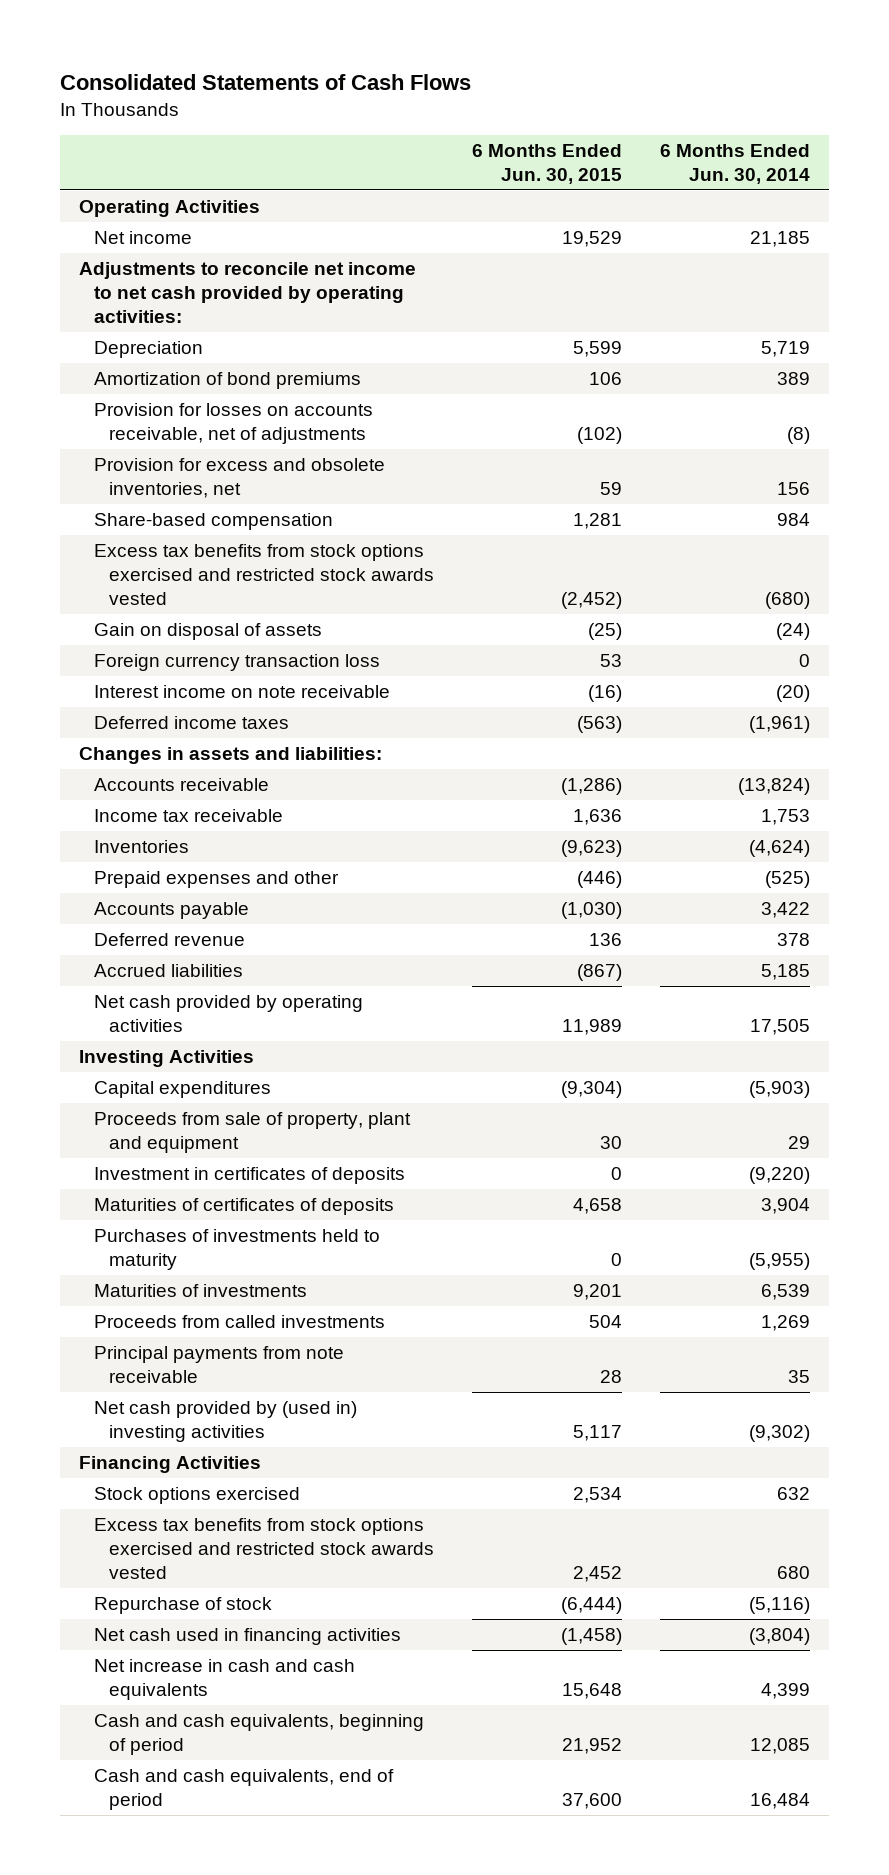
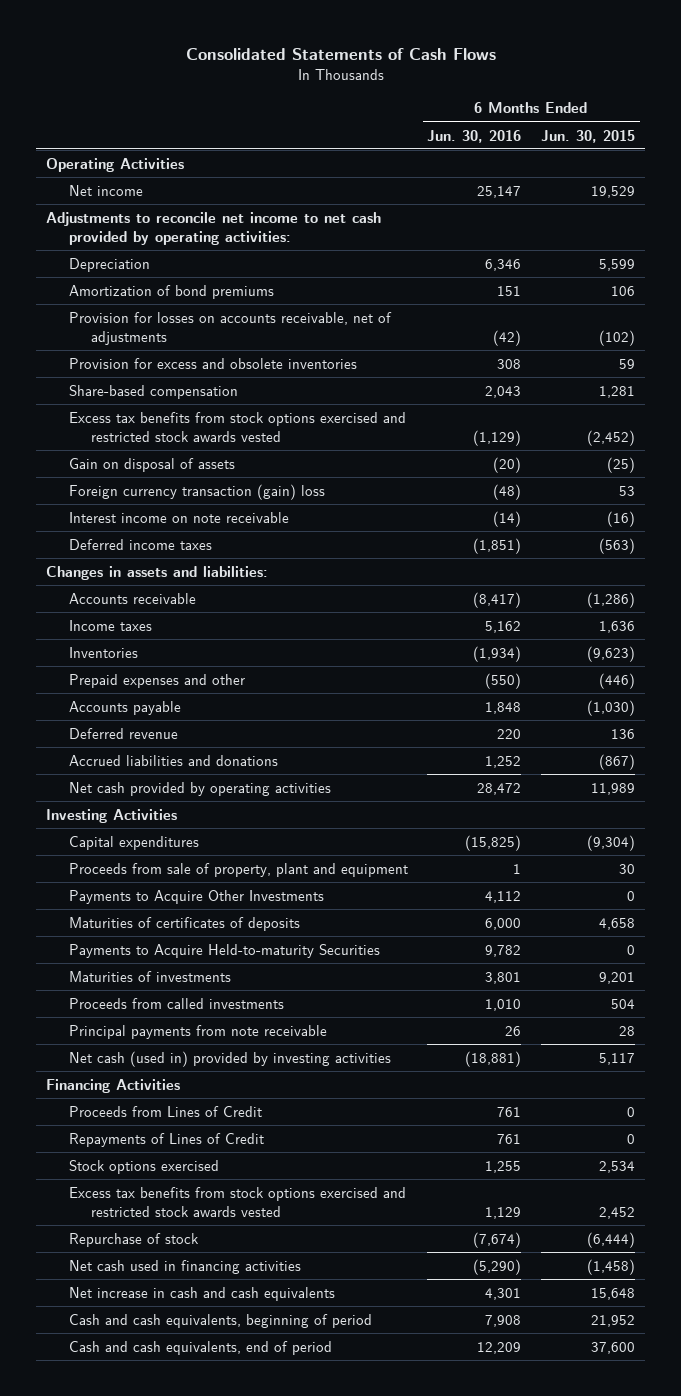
[660,143,811,184] 6 Months Ended Jun. 30, 2014 -> none
none -> [427,129,522,143] Jun. 30, 2016
[94,457,386,498] Provision for excess and obsolete inventories, net -> [68,357,357,369] Provision for excess and obsolete inventories
[94,653,381,671] Foreign currency transaction loss -> [68,483,325,500] Foreign currency transaction (gain) loss
[94,808,284,822] Income tax receivable -> [68,619,152,631] Income taxes
[94,963,244,977] Accrued liabilities -> [68,754,278,766] Accrued liabilities and donations
[94,1166,406,1184] Investment in certificates of deposits -> [68,889,324,904] Payments to Acquire Other Investments
[94,1228,381,1270] Purchases of investments held to maturity -> [68,943,380,958] Payments to Acquire Held-to-maturity Securities
[94,1400,358,1442] Net cash provided by (used in) investing activities -> [68,1050,391,1067] Net cash (used in) provided by investing activities
none -> [68,1105,262,1117] Proceeds from Lines of Credit
none -> [68,1132,264,1147] Repayments of Lines of Credit

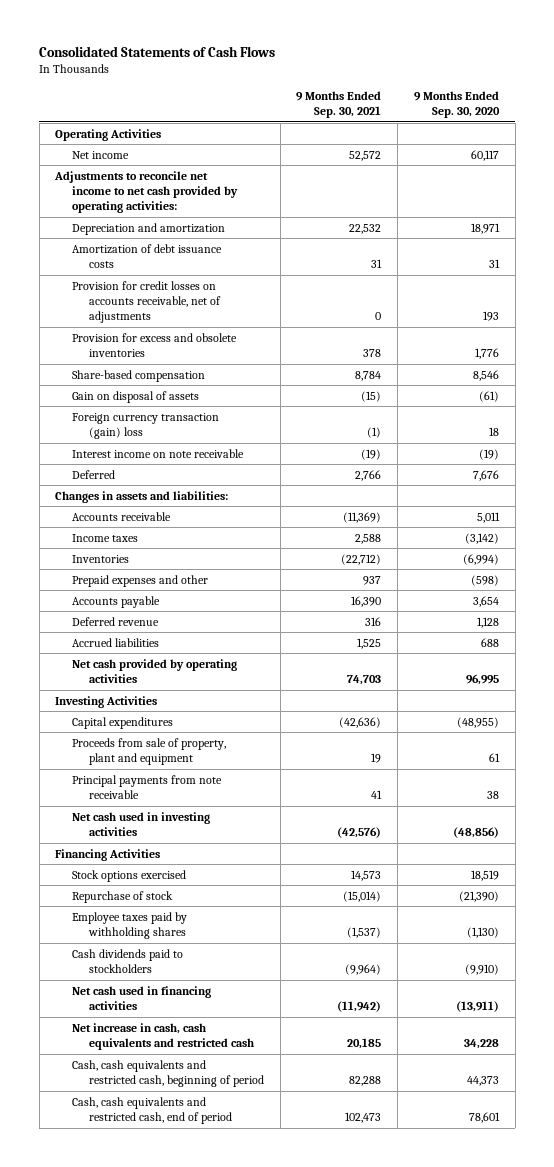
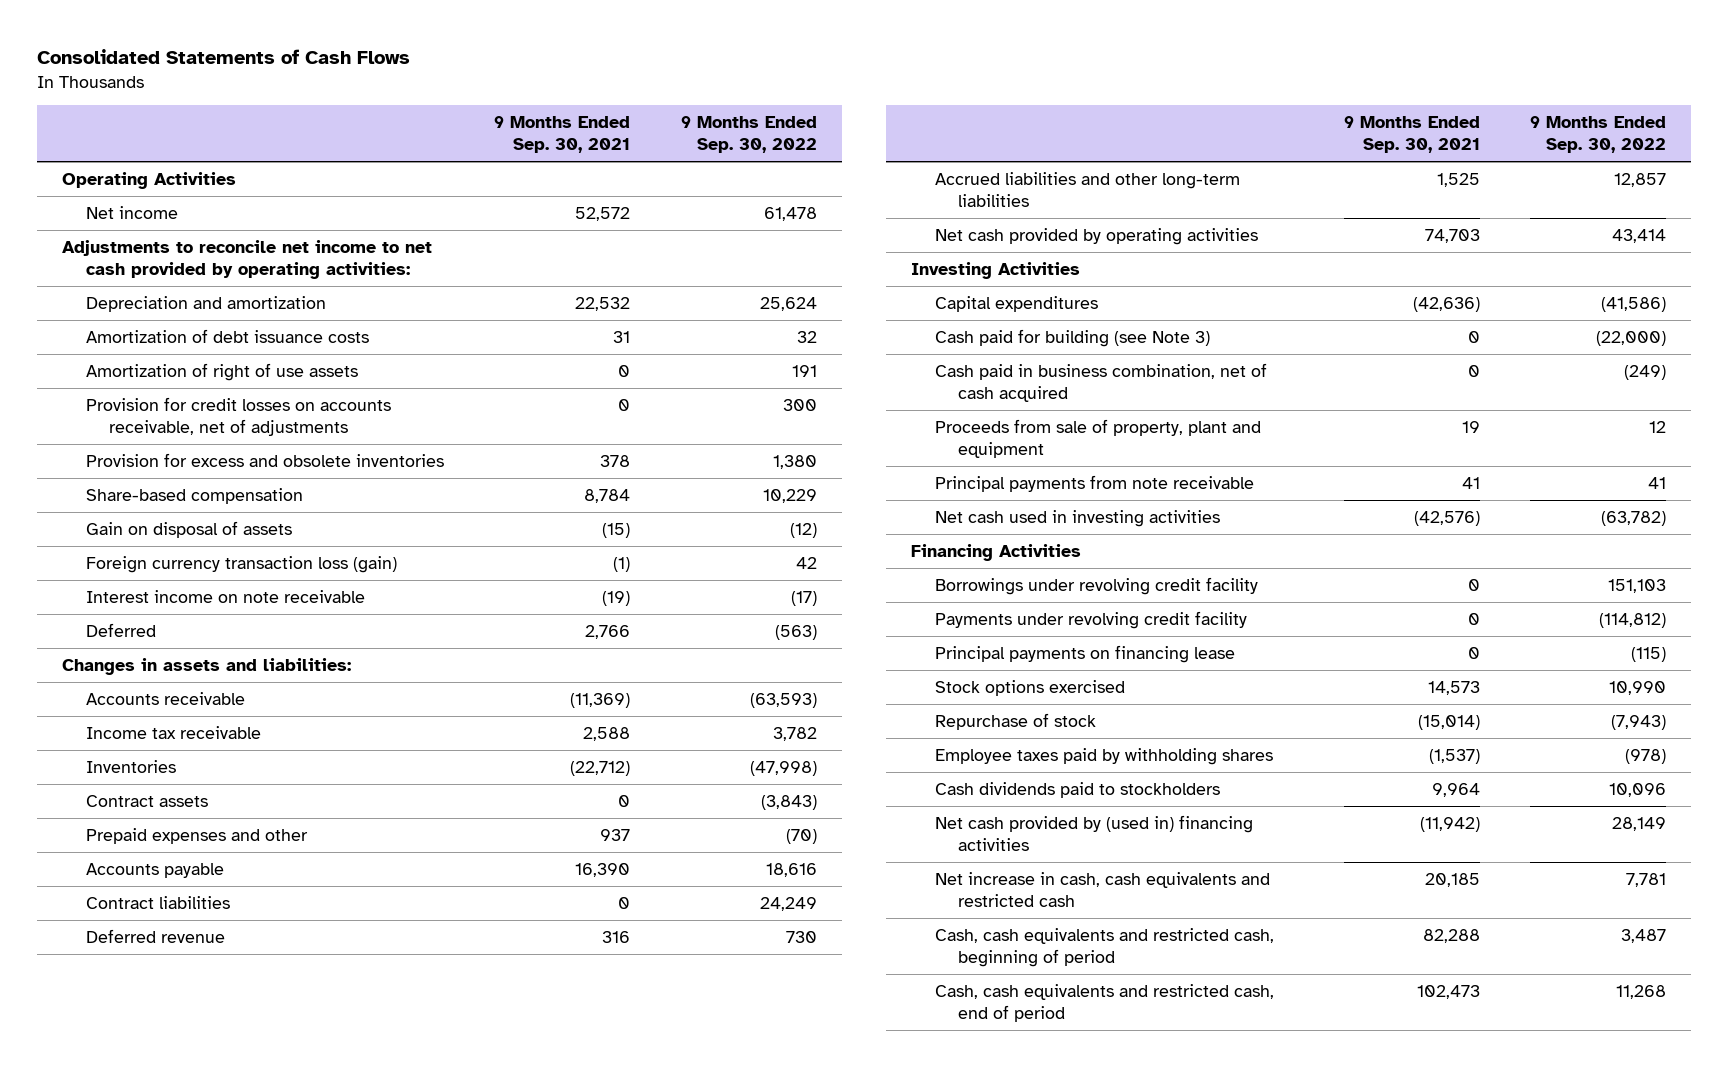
[413,90,500,119] 9 Months Ended Sep. 30, 2020 -> none
none -> [680,116,817,154] 9 Months Ended Sep. 30, 2022
none -> [85,363,358,382] Amortization of right of use assets
[72,412,220,439] Foreign currency transaction (gain) loss -> [85,556,397,574] Foreign currency transaction loss (gain)
[72,533,139,542] Income taxes -> [85,726,261,740] Income tax receivable
none -> [85,795,208,808] Contract assets
none -> [85,896,230,910] Contract liabilities
[72,637,160,647] Accrued liabilities -> [934,172,1240,207] Accrued liabilities and other long-term liabilities
none -> [934,329,1210,348] Cash paid for building (see Note 3)
none -> [934,363,1267,402] Cash paid in business combination, net of cash acquired
none -> [934,577,1258,596] Borrowings under revolving credit facility
none -> [934,611,1247,630] Payments under revolving credit facility
none -> [934,645,1235,664] Principal payments on financing lease
[345,963,382,975] (9,964) -> [1431,783,1480,798] 9,964
[72,985,212,1010] Net cash used in financing activities -> [934,815,1253,851] Net cash provided by (used in) financing activities

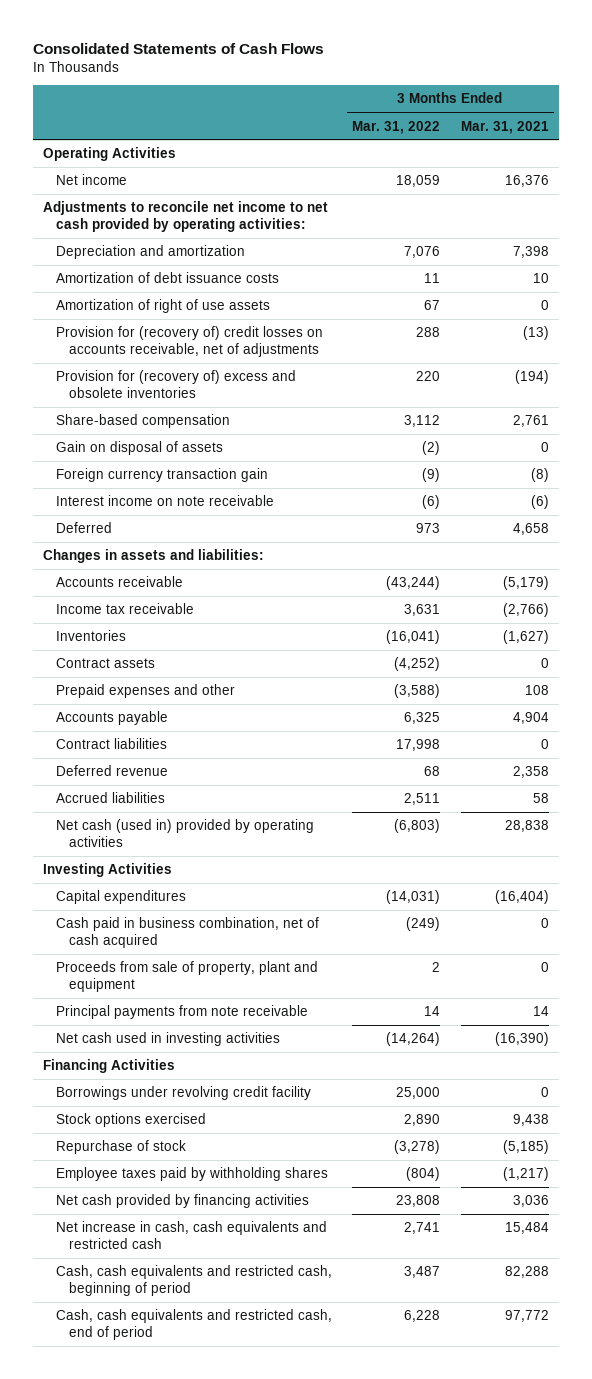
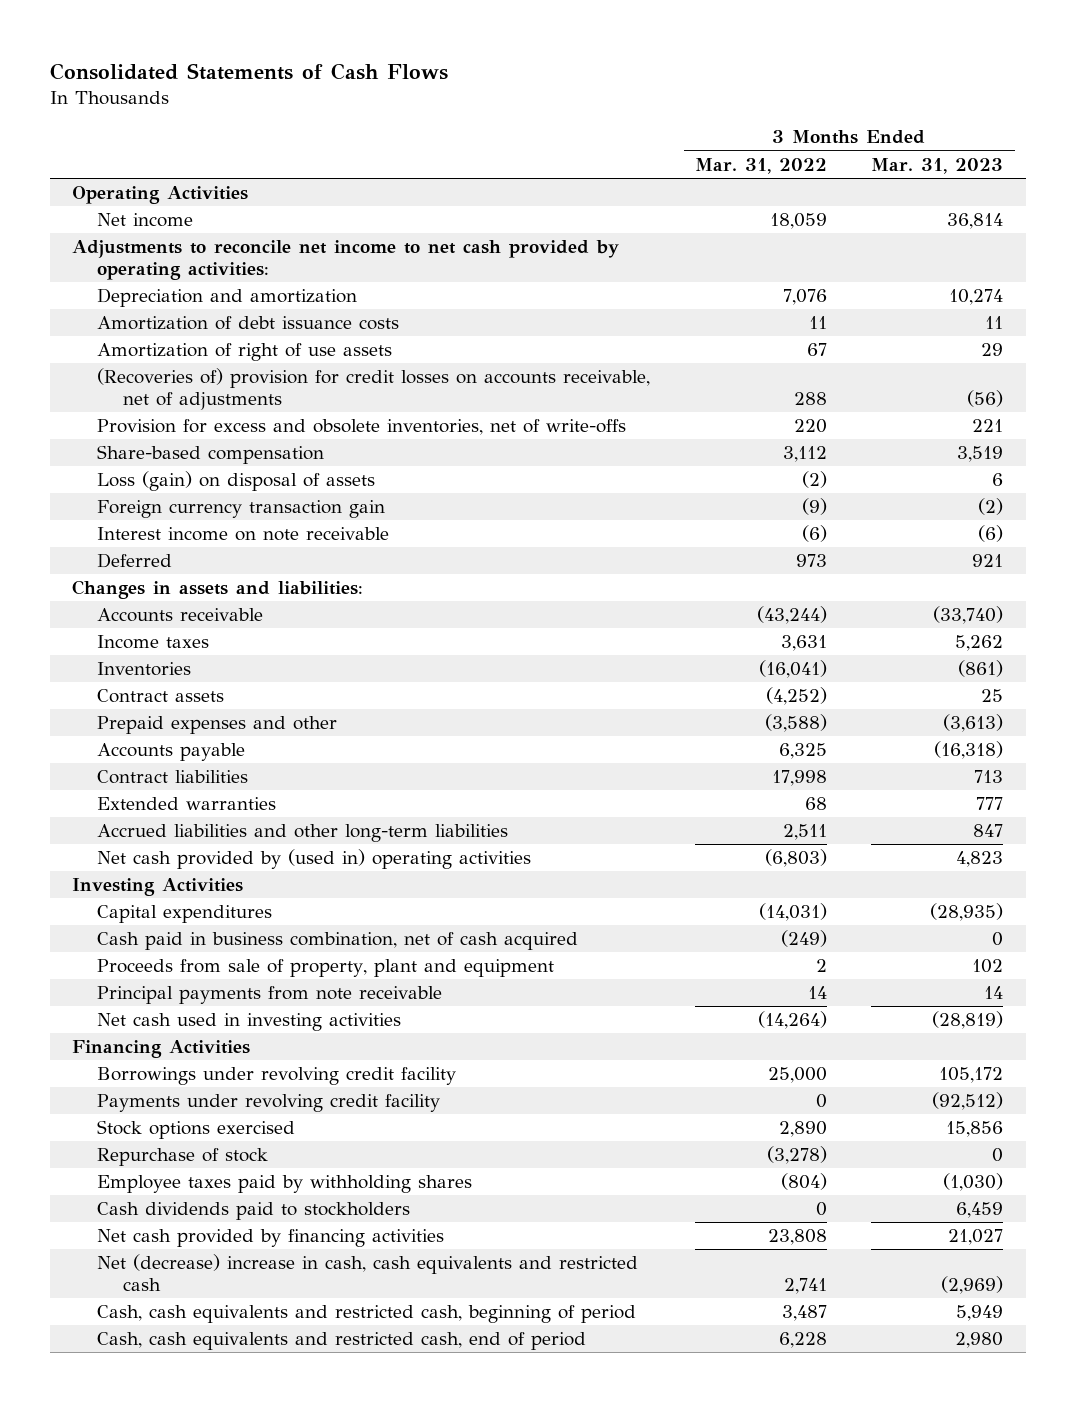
[460,120,549,134] Mar. 31, 2021 -> none
none -> [871,157,1004,174] Mar. 31, 2023
[55,326,323,358] Provision for (recovery of) credit losses on accounts receivable, net of adjustments -> [97,368,651,410] (Recoveries of) provision for credit losses on accounts receivable, net of adjustments
[55,370,296,399] Provision for (recovery of) excess and obsolete inventories -> [97,419,627,436] Provision for excess and obsolete inventories, net of write-offs
[55,441,223,456] Gain on disposal of assets -> [97,471,376,492] Loss (gain) on disposal of assets
[55,603,194,615] Income tax receivable -> [97,635,210,650] Income taxes
[55,765,168,777] Deferred revenue -> [97,797,277,811] Extended warranties
[55,792,165,804] Accrued liabilities -> [97,824,509,843] Accrued liabilities and other long-term liabilities
[55,819,314,848] Net cash (used in) provided by operating activities -> [97,849,532,870] Net cash provided by (used in) operating activities
none -> [97,1094,441,1113] Payments under revolving credit facility
none -> [97,1202,411,1221] Cash dividends paid to stockholders
[55,1221,327,1250] Net increase in cash, cash equivalents and restricted cash -> [97,1254,639,1291] Net (decrease) increase in cash, cash equivalents and restricted cash

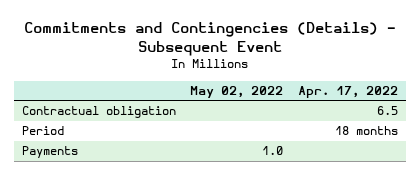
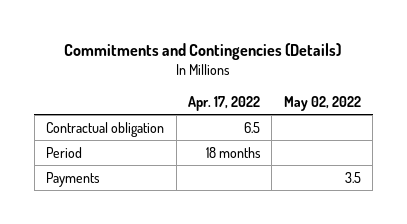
[23,21,396,56] Commitments and Contingencies (Details) - Subsequent Event -> [64,42,342,60] Commitments and Contingencies (Details)
[262,146,284,156] 1.0 -> [344,171,361,183] 3.5

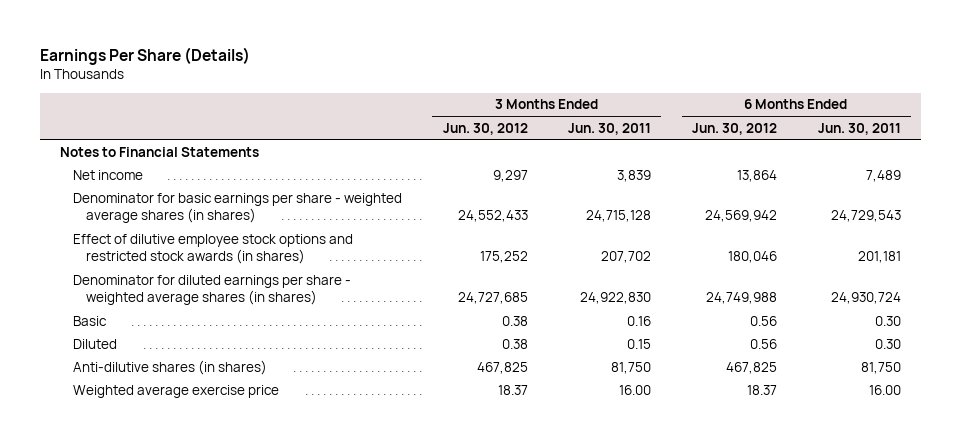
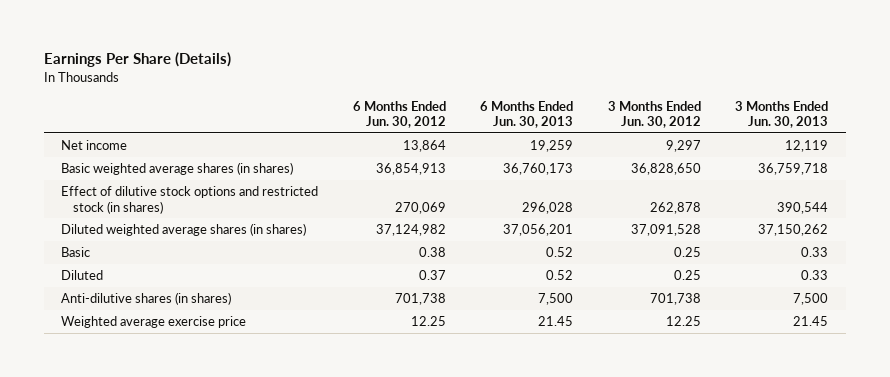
[568,122,652,135] Jun. 30, 2011 -> none
[817,122,901,135] Jun. 30, 2011 -> none
none -> [480,100,574,129] 6 Months Ended Jun. 30, 2013
none -> [735,100,829,129] 3 Months Ended Jun. 30, 2013
[60,146,260,157] Notes to Financial Statements -> none
[72,192,402,224] Denominator for basic earnings per share - weighted average shares (in shares) -> [61,162,294,176] Basic weighted average shares (in shares)
[457,210,528,223] 24,552,433 -> [630,163,701,176] 36,828,650
[704,210,777,223] 24,569,942 -> [375,163,446,176] 36,854,913
[72,233,353,265] Effect of dilutive employee stock options and restricted stock awards (in shares) -> [61,186,319,214] Effect of dilutive stock options and restricted stock (in shares)
[479,251,528,264] 175,252 -> [649,201,701,214] 262,878
[727,251,777,264] 180,046 -> [394,201,446,214] 270,069
[72,274,351,306] Denominator for diluted earnings per share - weighted average shares (in shares) -> [61,223,307,237] Diluted weighted average shares (in shares)
[457,292,528,305] 24,727,685 -> [630,224,701,237] 37,091,528
[705,292,777,305] 24,749,988 -> [375,224,446,237] 37,124,982
[501,315,528,326] 0.38 -> [673,247,701,258] 0.25
[749,315,777,326] 0.56 -> [418,247,446,258] 0.38
[501,338,528,349] 0.38 -> [673,270,701,281] 0.25
[749,338,777,349] 0.56 -> [418,270,446,281] 0.37
[476,361,528,374] 467,825 -> [649,293,701,306] 701,738
[725,361,777,374] 467,825 -> [394,293,446,306] 701,738
[497,384,528,395] 18.37 -> [665,316,701,327] 12.25
[746,384,777,395] 18.37 -> [410,316,446,327] 12.25

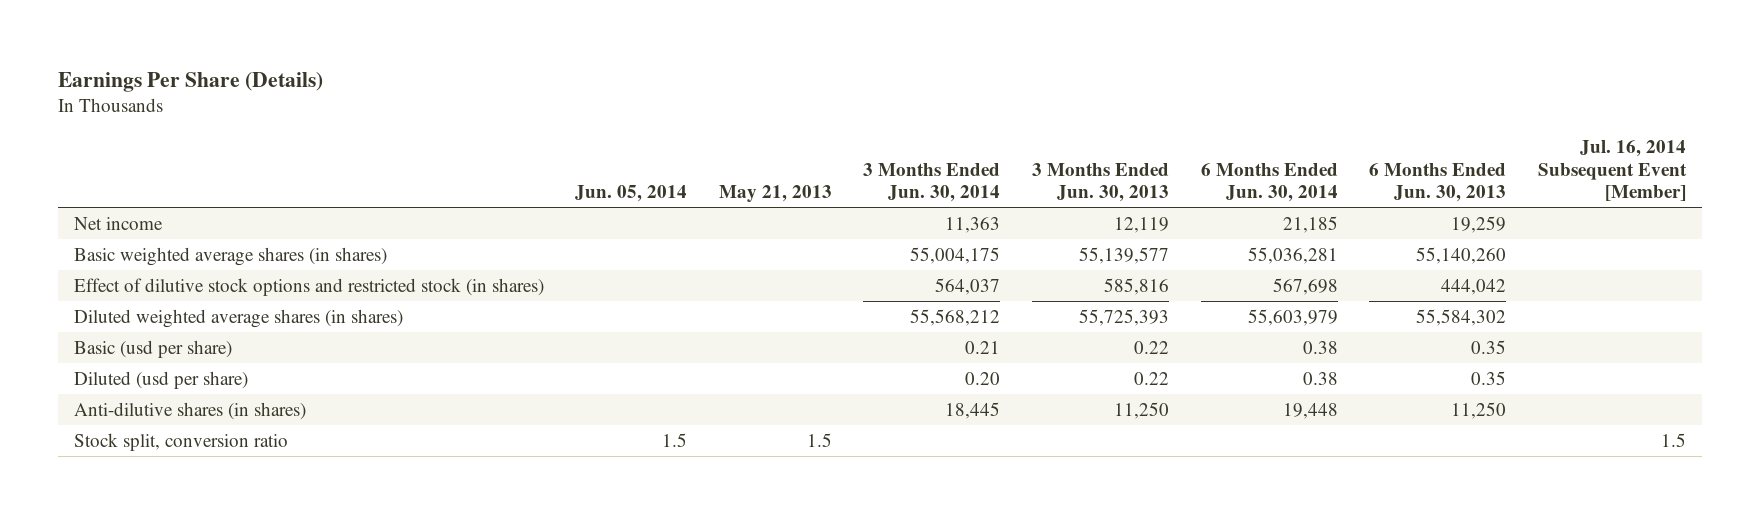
[352,100,446,129] 6 Months Ended Jun. 30, 2012 -> none
[607,100,701,129] 3 Months Ended Jun. 30, 2012 -> none
none -> [575,185,688,203] Jun. 05, 2014
none -> [718,185,832,203] May 21, 2013
none -> [863,162,1001,203] 3 Months Ended Jun. 30, 2014
none -> [1200,162,1338,203] 6 Months Ended Jun. 30, 2014
none -> [1537,139,1687,202] Jul. 16, 2014 Subsequent Event [Member]
[61,316,247,329] Weighted average exercise price -> none
[503,163,574,176] 36,760,173 -> [1416,246,1507,264] 55,140,260
[758,163,829,176] 36,759,718 -> [1079,246,1170,264] 55,139,577
[522,201,574,214] 296,028 -> [1441,278,1507,295] 444,042
[777,201,829,214] 390,544 -> [1104,277,1170,295] 585,816
[503,224,574,237] 37,056,201 -> [1416,308,1507,326] 55,584,302
[758,224,829,237] 37,150,262 -> [1079,308,1170,326] 55,725,393
[61,247,91,258] Basic -> [73,339,232,358] Basic (usd per share)
[546,247,574,258] 0.52 -> [1471,339,1507,354] 0.35
[801,247,829,258] 0.33 -> [1134,340,1170,354] 0.22
[61,270,104,281] Diluted -> [73,370,248,389] Diluted (usd per share)
[546,270,574,281] 0.52 -> [1471,370,1507,385] 0.35
[801,270,829,281] 0.33 -> [1134,371,1170,385] 0.22
[538,293,574,306] 7,500 -> [1451,401,1507,419] 11,250
[793,293,829,306] 7,500 -> [1114,401,1170,419] 11,250
none -> [73,432,288,451] Stock split, conversion ratio

